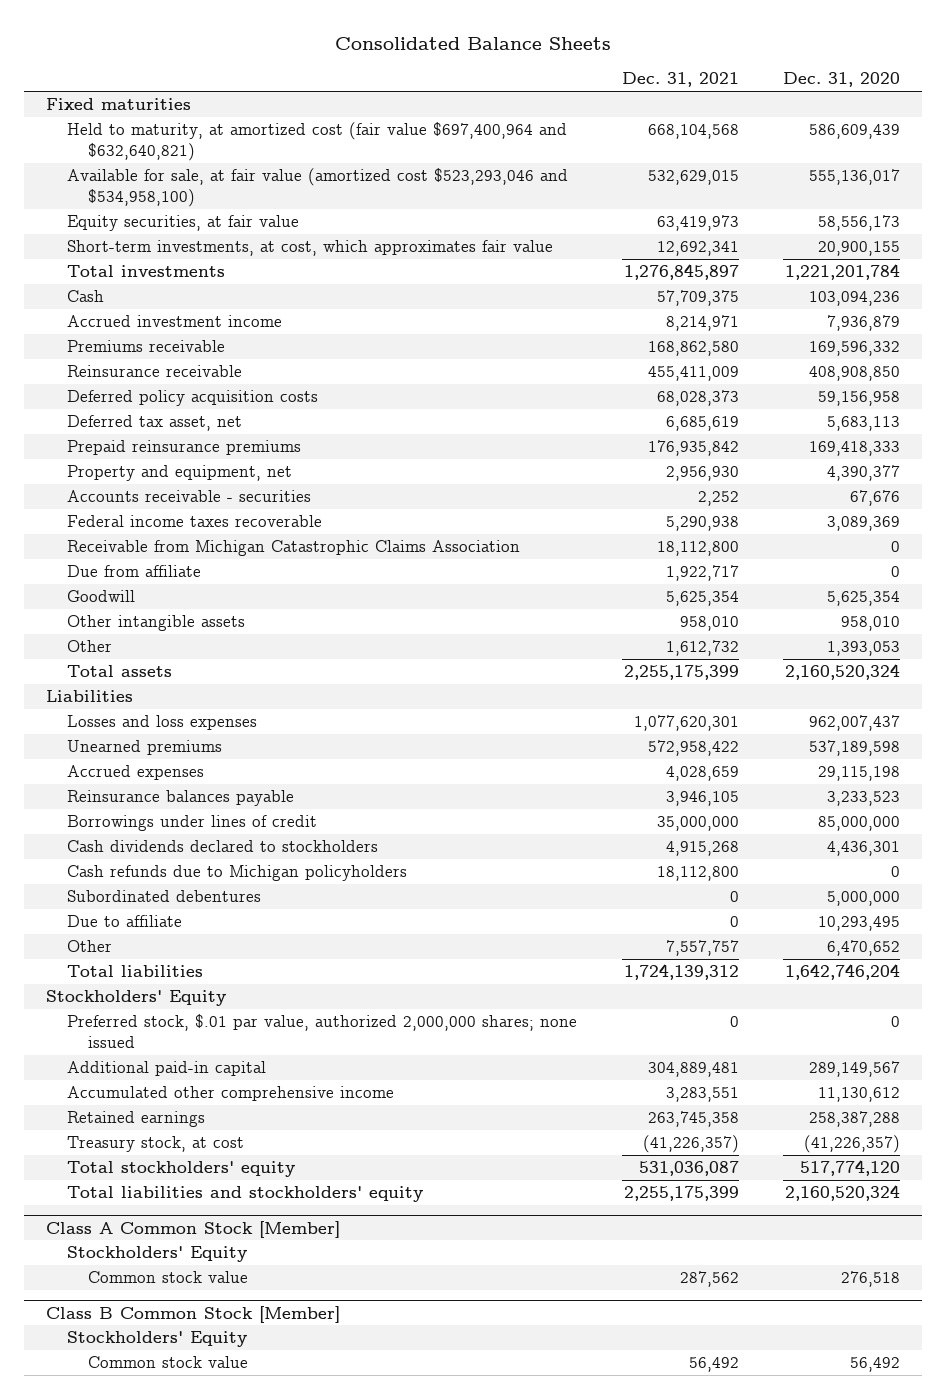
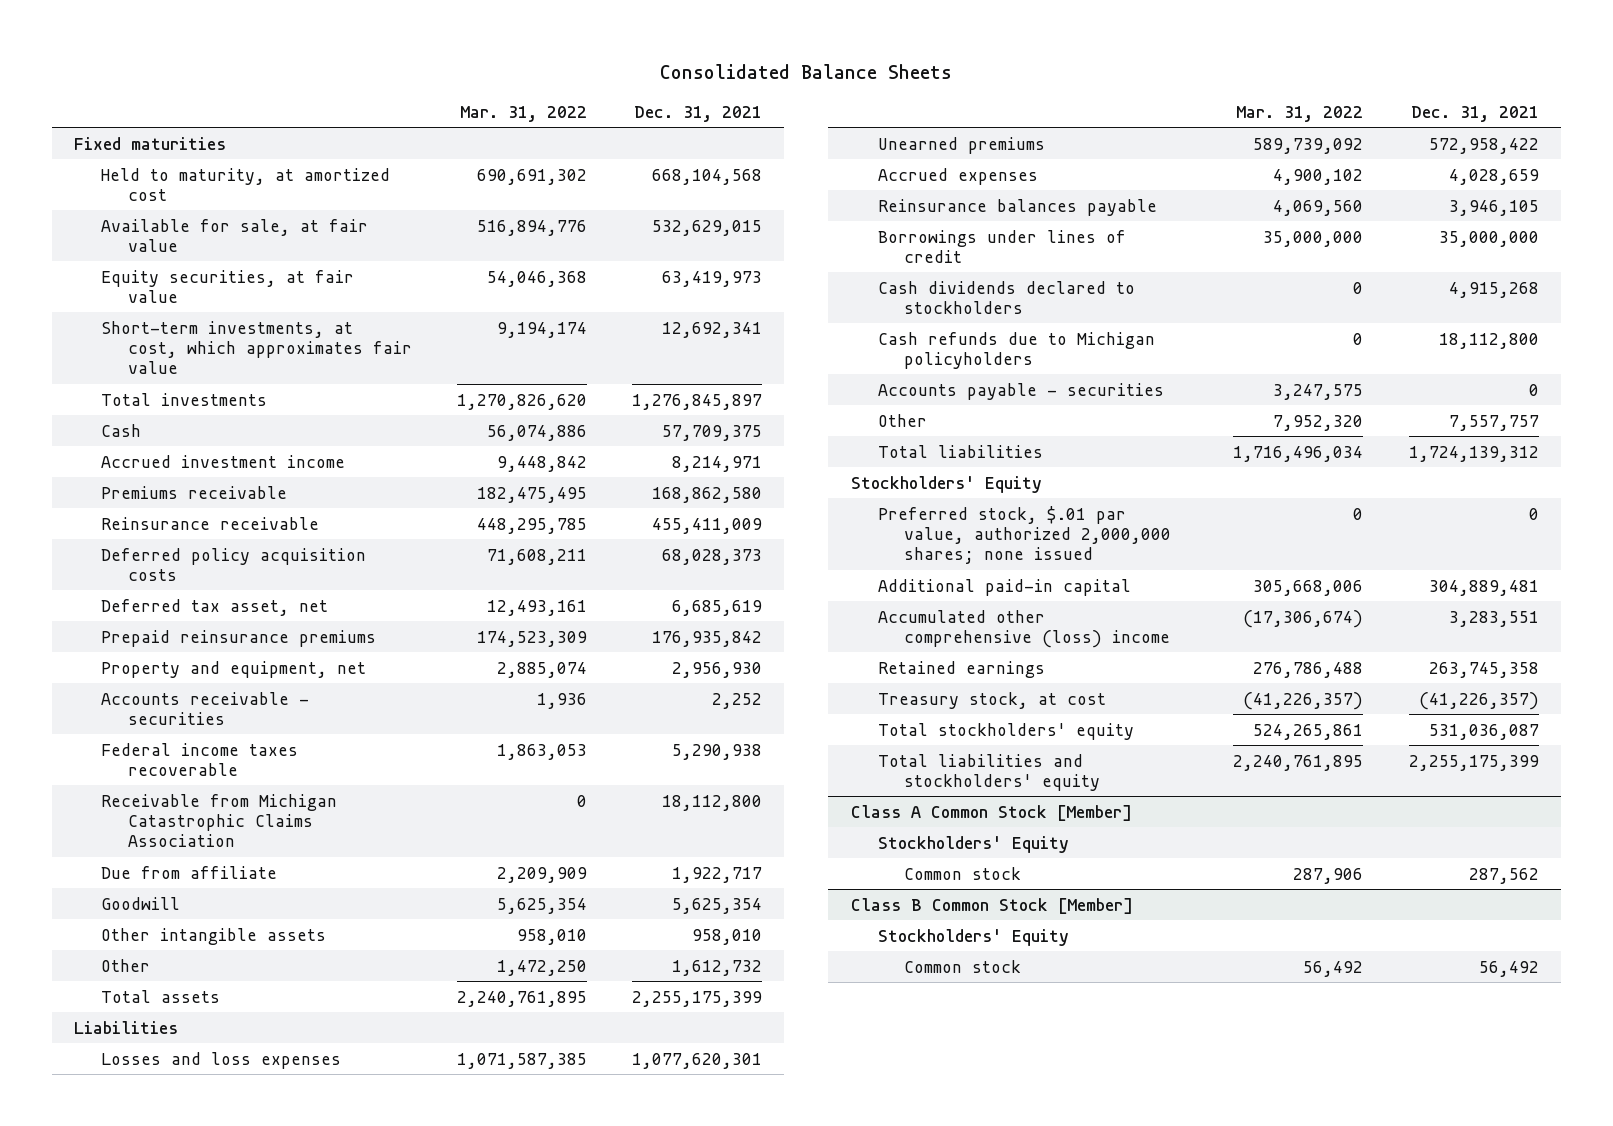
[782,72,900,88] Dec. 31, 2020 -> none
none -> [459,105,587,122] Mar. 31, 2022
[67,122,568,161] Held to maturity, at amortized cost (fair value $697,400,964 and $632,640,821) -> [100,167,390,201] Held to maturity, at amortized cost
[67,168,569,207] Available for sale, at fair value (amortized cost $523,293,046 and $534,958,100) -> [100,218,368,252] Available for sale, at fair value
[67,890,262,903] Subordinated debentures -> none
[67,915,183,928] Due to affiliate -> none
none -> [877,382,1164,400] Accounts payable - securities
[67,1086,395,1102] Accumulated other comprehensive income -> [877,609,1171,648] Accumulated other comprehensive (loss) income
[88,1271,249,1284] Common stock value -> [904,866,1022,880] Common stock
[88,1356,249,1369] Common stock value -> [904,959,1022,973] Common stock

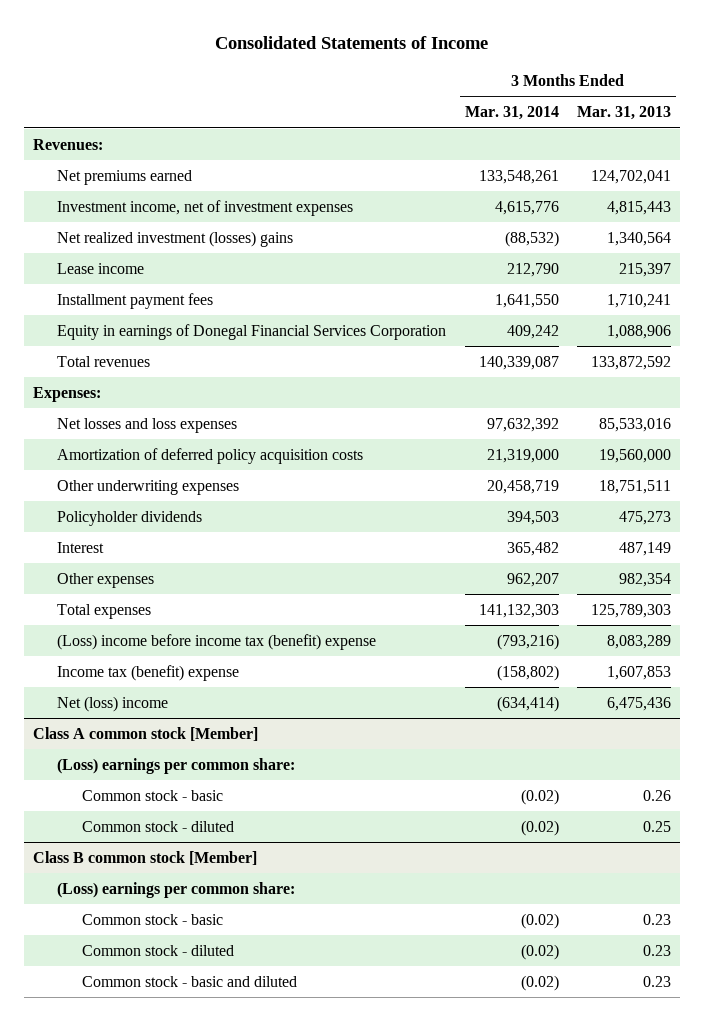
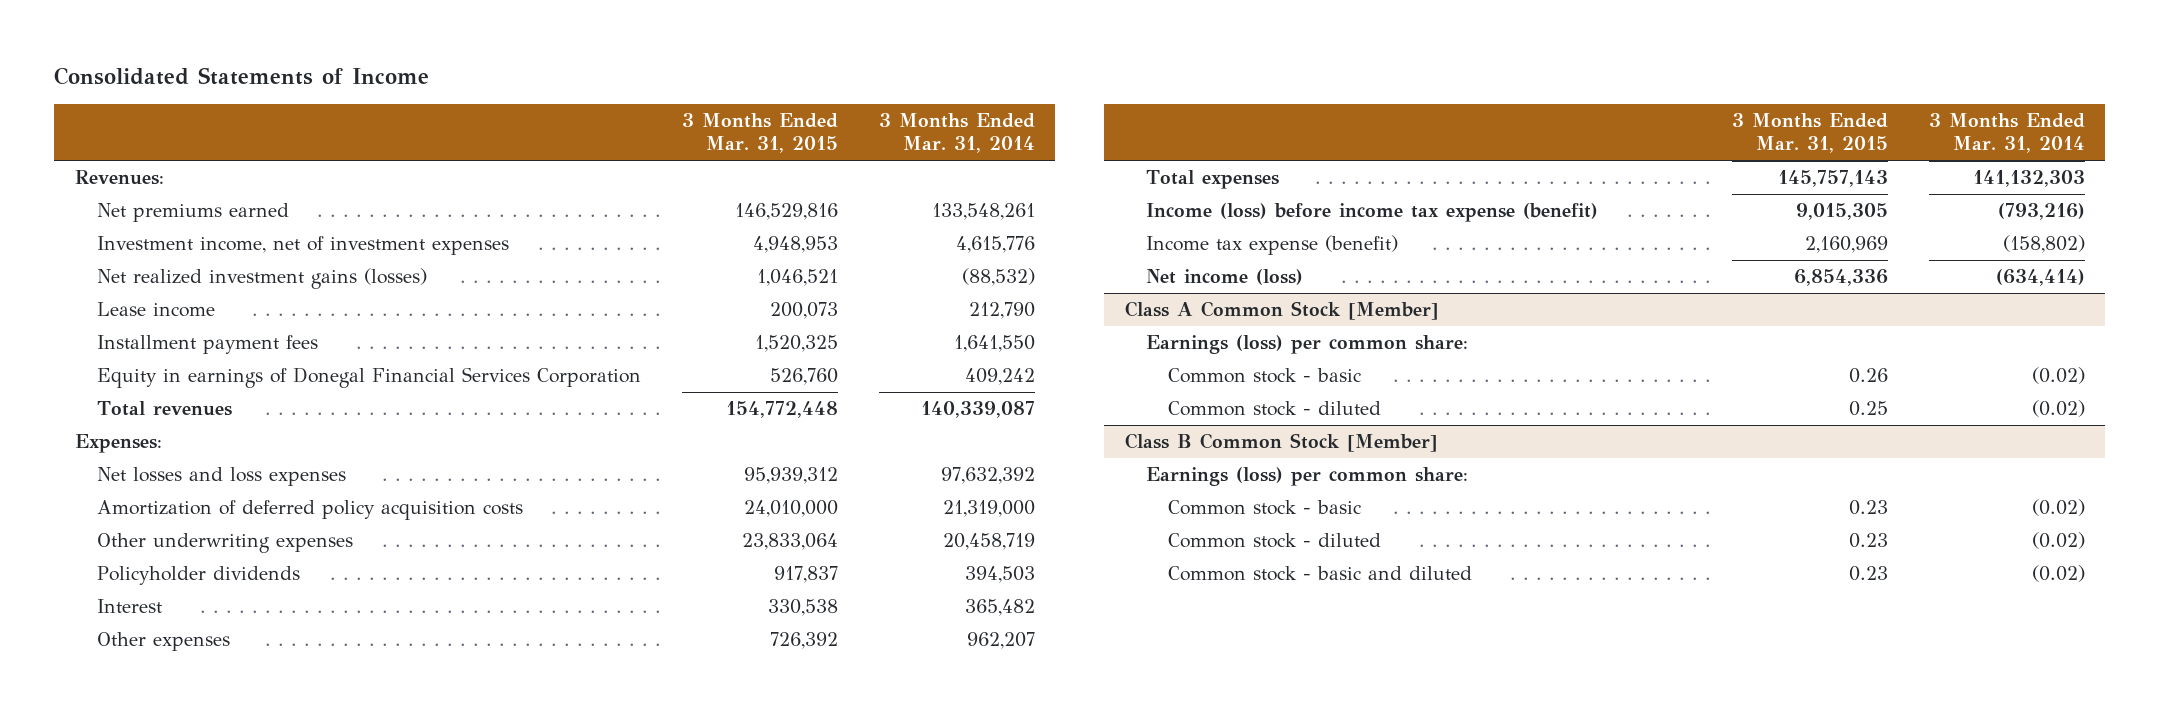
[576,106,671,121] Mar. 31, 2013 -> none
none -> [681,112,838,154] 3 Months Ended Mar. 31, 2015
[57,230,294,247] Net realized investment (losses) gains -> [96,268,427,290] Net realized investment gains (losses)
[57,633,377,650] (Loss) income before income tax (benefit) expense -> [1146,203,1599,223] Income (loss) before income tax expense (benefit)
[57,664,240,681] Income tax (benefit) expense -> [1146,235,1399,256] Income tax expense (benefit)
[57,695,169,712] Net (loss) income -> [1146,269,1304,286] Net income (loss)
[33,726,259,741] Class A common stock [Member] -> [1124,301,1439,321] Class A Common Stock [Member]
[57,757,296,774] (Loss) earnings per common share: -> [1146,335,1469,355] Earnings (loss) per common share:
[33,850,258,865] Class B common stock [Member] -> [1124,433,1438,453] Class B Common Stock [Member]
[57,881,296,898] (Loss) earnings per common share: -> [1146,467,1469,487] Earnings (loss) per common share:

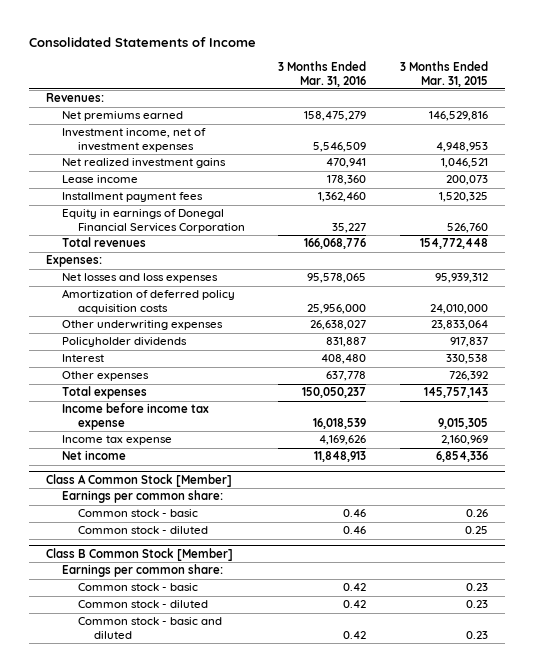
[878,112,1035,154] 3 Months Ended Mar. 31, 2014 -> none
none -> [278,61,367,87] 3 Months Ended Mar. 31, 2016
[96,268,427,290] Net realized investment gains (losses) -> [61,158,226,169] Net realized investment gains
[1146,203,1599,223] Income (loss) before income tax expense (benefit) -> [61,403,209,431] Income before income tax expense
[1146,235,1399,256] Income tax expense (benefit) -> [61,435,172,446] Income tax expense
[1146,269,1304,286] Net income (loss) -> [61,450,126,461] Net income
[1146,335,1469,355] Earnings (loss) per common share: -> [61,490,223,504] Earnings per common share:
[1146,467,1469,487] Earnings (loss) per common share: -> [61,564,223,578] Earnings per common share:

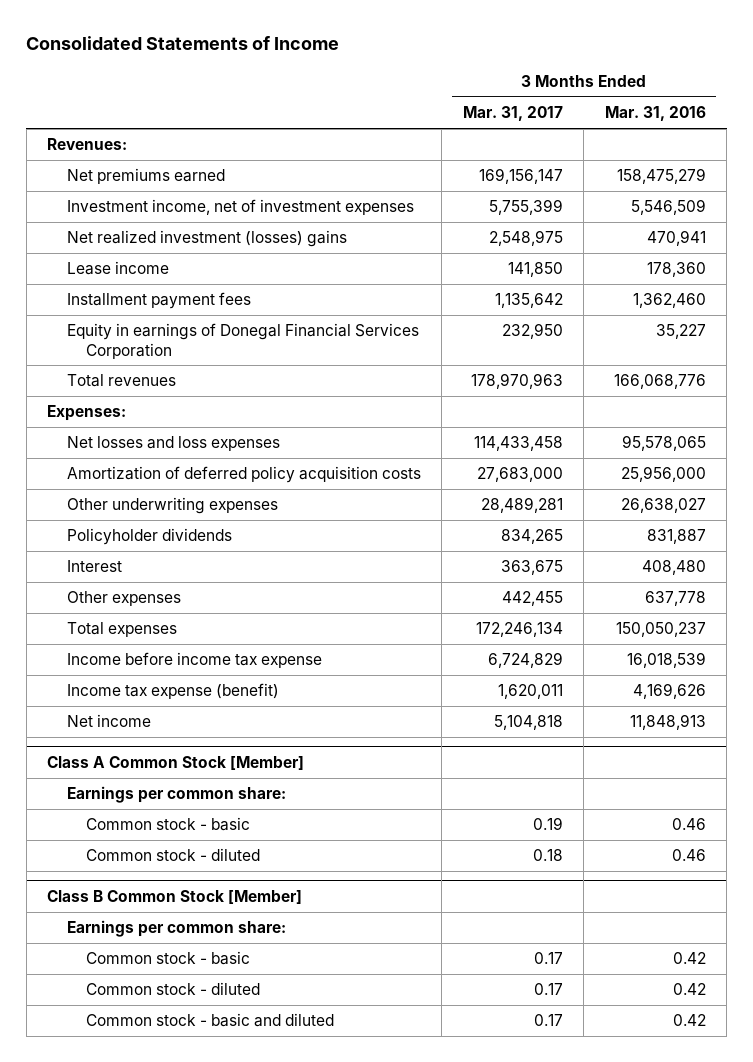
[400,61,489,87] 3 Months Ended Mar. 31, 2015 -> none
none -> [462,106,563,122] Mar. 31, 2017
[61,158,226,169] Net realized investment gains -> [66,230,347,248] Net realized investment (losses) gains
[61,435,172,446] Income tax expense -> [66,683,279,700] Income tax expense (benefit)

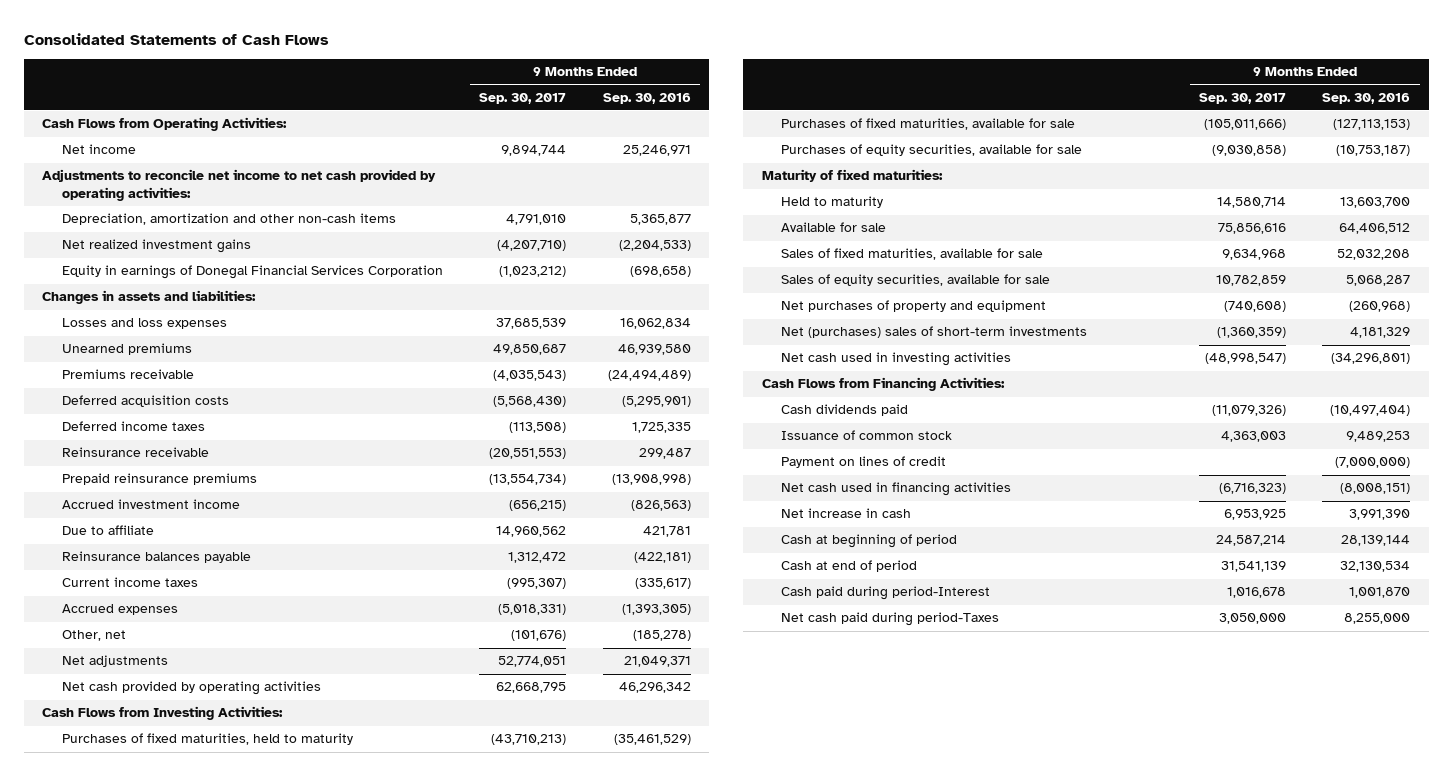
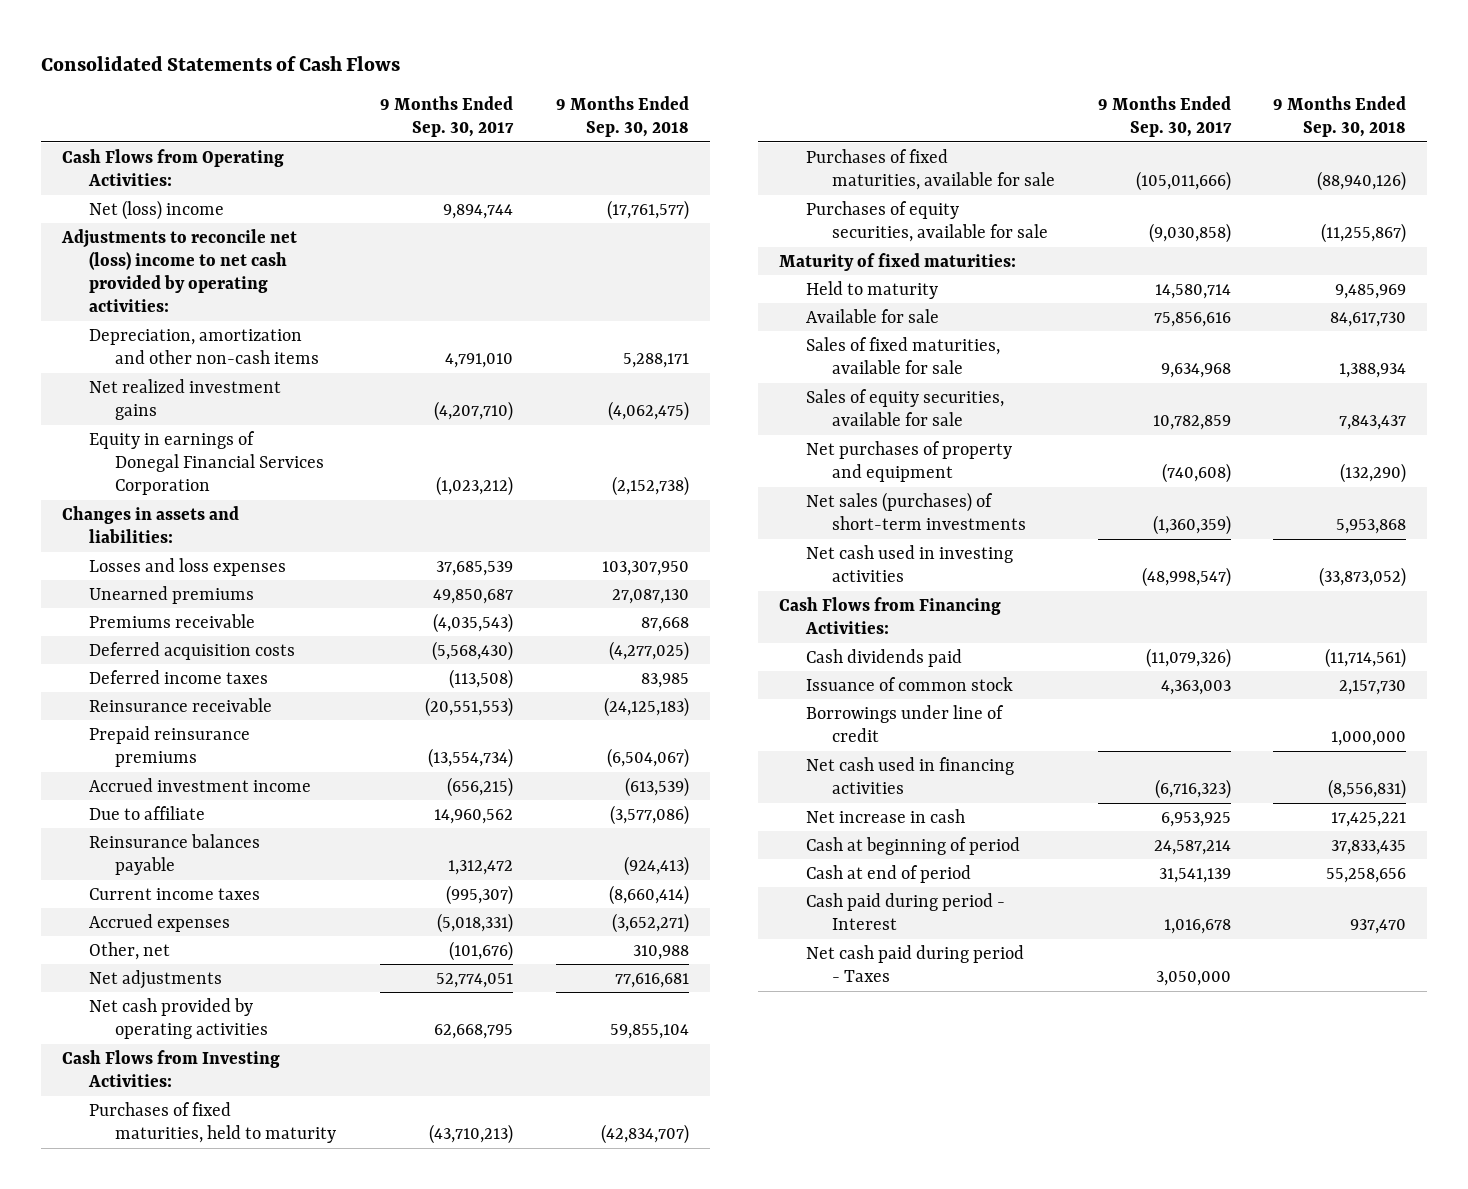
[602,92,691,104] Sep. 30, 2016 -> none
none -> [555,96,689,138] 9 Months Ended Sep. 30, 2018
[61,144,136,155] Net income -> [88,199,224,220] Net (loss) income
[41,169,436,202] Adjustments to reconcile net income to net cash provided by operating activities: -> [61,228,298,312] Adjustments to reconcile net (loss) income to net cash provided by operating activities:
[781,326,1088,339] Net (purchases) sales of short-term investments -> [805,491,1027,530] Net sales (purchases) of short-term investments
[781,456,947,469] Payment on lines of credit -> none
none -> [805,704,1004,742] Borrowings under line of credit
[781,586,991,601] Cash paid during period-Interest -> [805,892,1005,930] Cash paid during period - Interest
[781,612,1000,627] Net cash paid during period-Taxes -> [805,944,1024,982] Net cash paid during period - Taxes

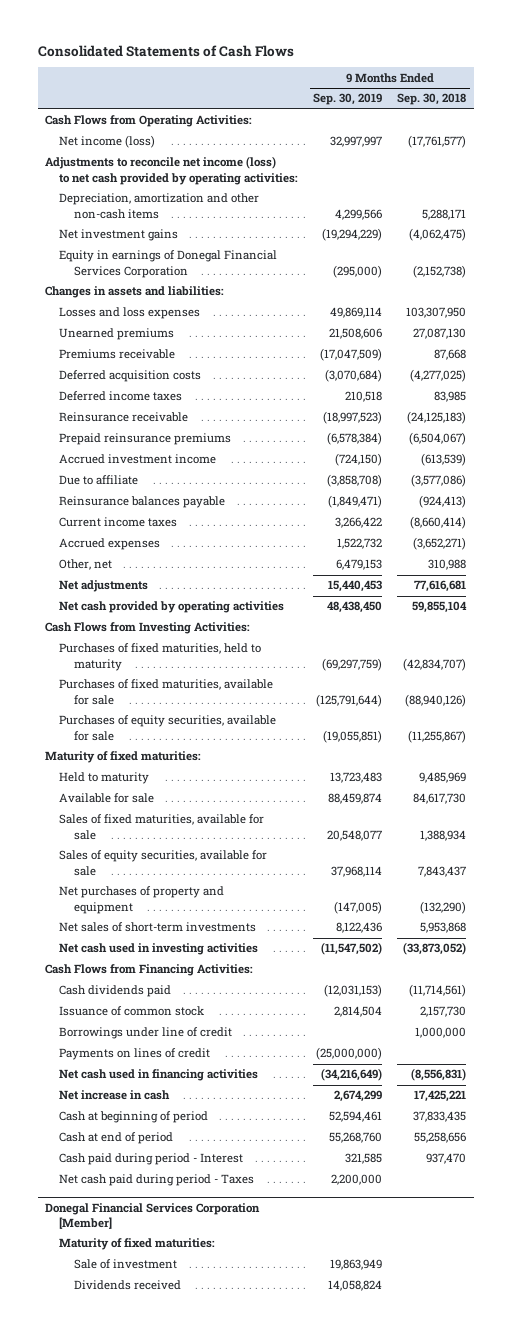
[380,96,515,138] 9 Months Ended Sep. 30, 2017 -> none
none -> [313,93,383,106] Sep. 30, 2019
[88,199,224,220] Net (loss) income -> [59,135,156,149] Net income (loss)
[61,228,298,312] Adjustments to reconcile net (loss) income to net cash provided by operating activities: -> [45,156,299,185] Adjustments to reconcile net income (loss) to net cash provided by operating activities:
[88,378,281,420] Net realized investment gains -> [59,229,179,242] Net investment gains
[805,491,1027,530] Net sales (purchases) of short-term investments -> [59,922,257,933] Net sales of short-term investments
none -> [59,1048,211,1061] Payments on lines of credit
none -> [45,1203,261,1230] Donegal Financial Services Corporation [Member]
none -> [59,1238,216,1251] Maturity of fixed maturities:
none -> [73,1259,177,1270] Sale of investment
none -> [73,1280,181,1291] Dividends received

